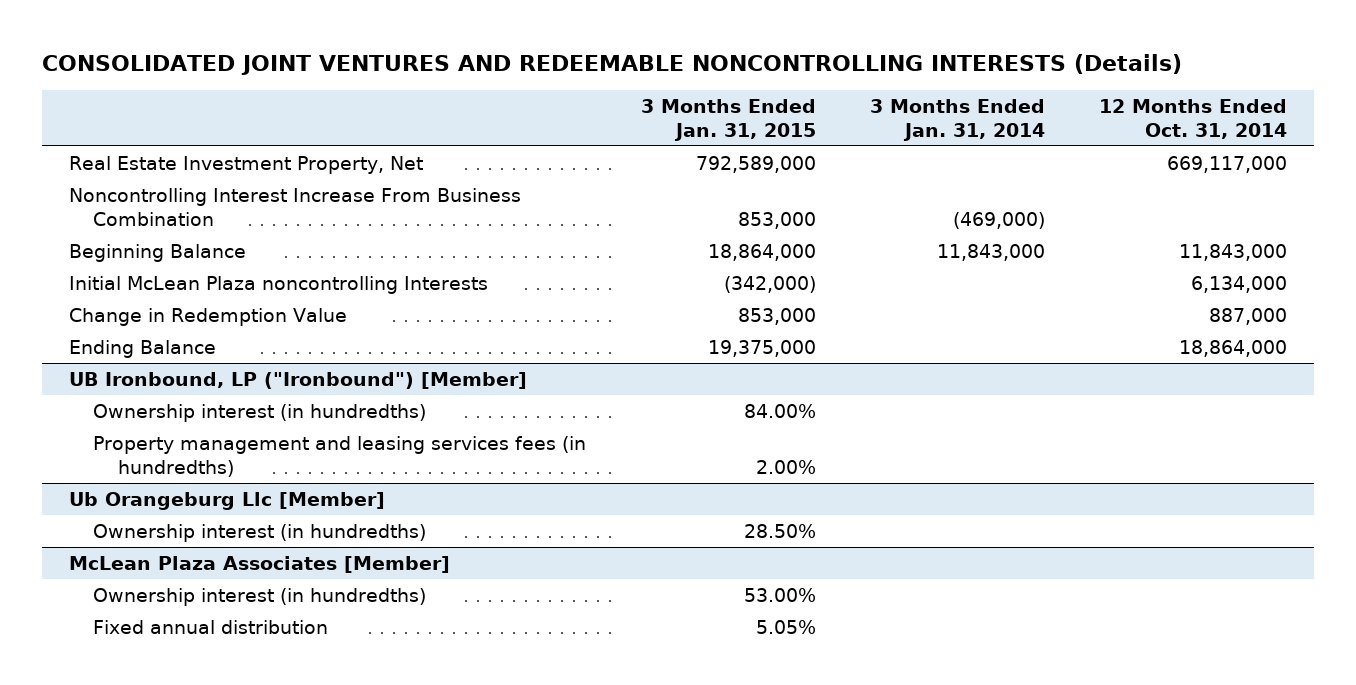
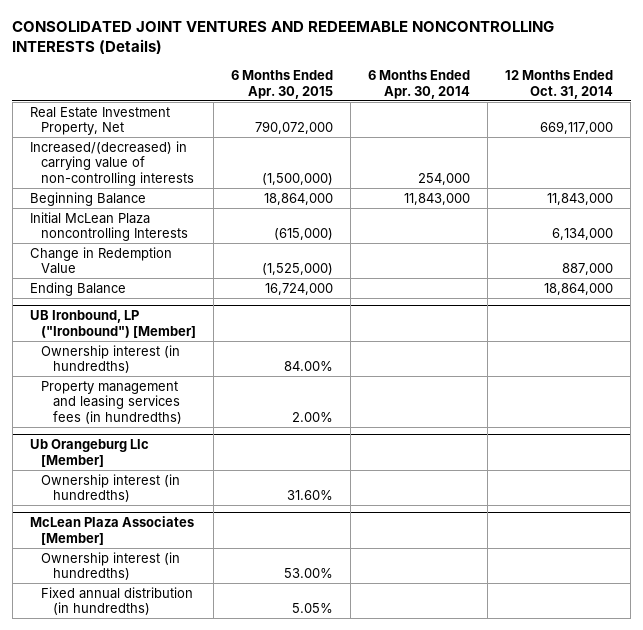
[640,98,816,141] 3 Months Ended Jan. 31, 2015 -> none
[869,98,1045,141] 3 Months Ended Jan. 31, 2014 -> none
none -> [231,69,334,99] 6 Months Ended Apr. 30, 2015
none -> [368,69,471,99] 6 Months Ended Apr. 30, 2014
[68,187,521,226] Noncontrolling Interest Increase From Business Combination -> [29,140,195,186] Increased/(decreased) in carrying value of non-controlling interests
[93,619,329,634] Fixed annual distribution -> [41,586,194,616] Fixed annual distribution (in hundredths)

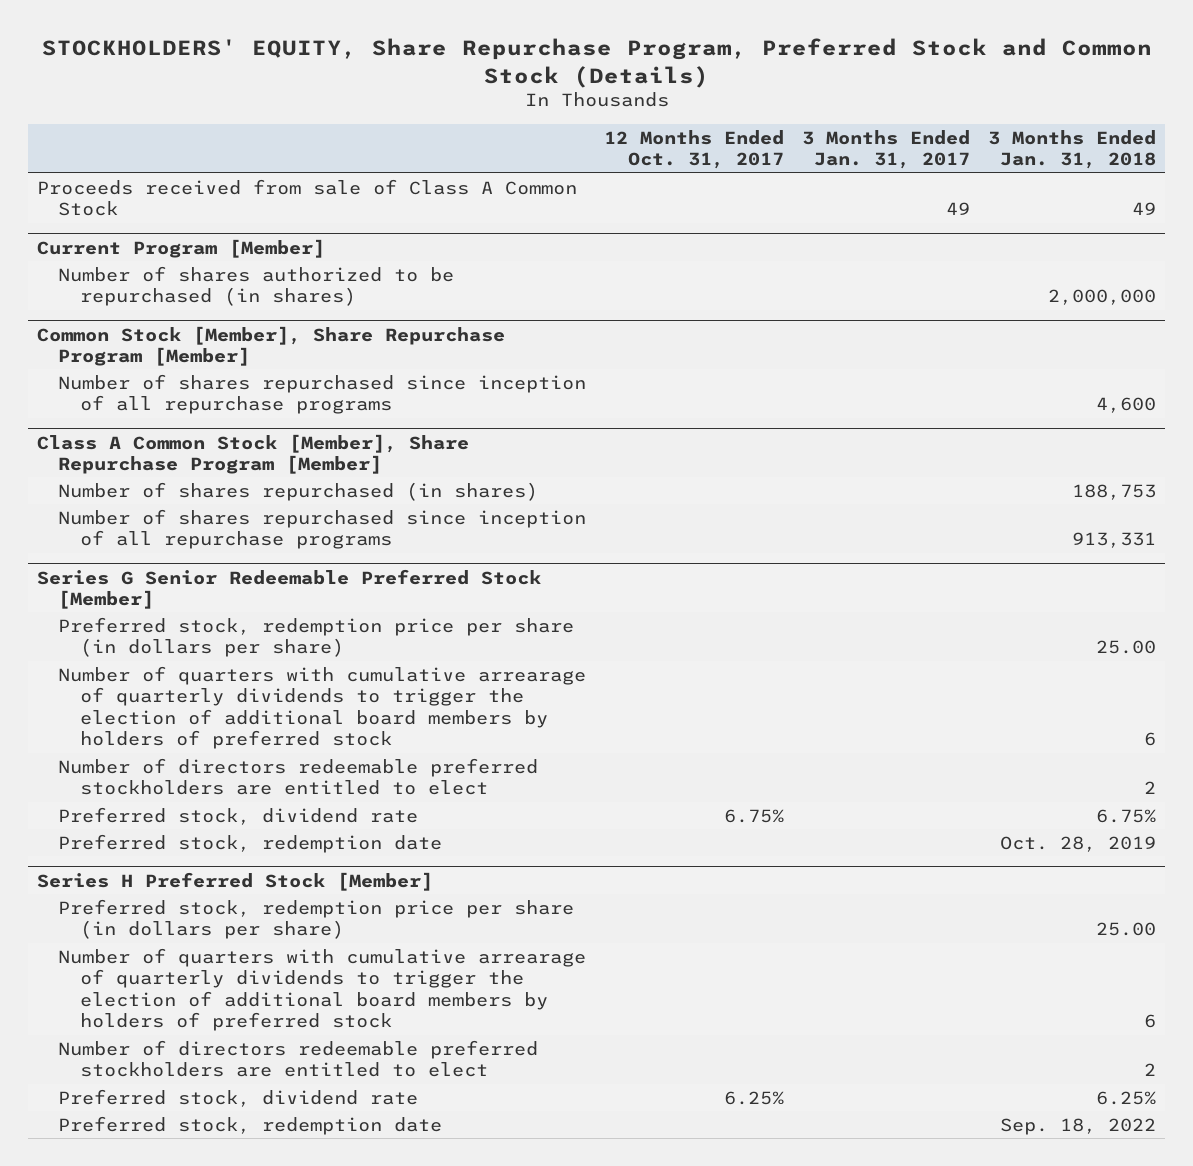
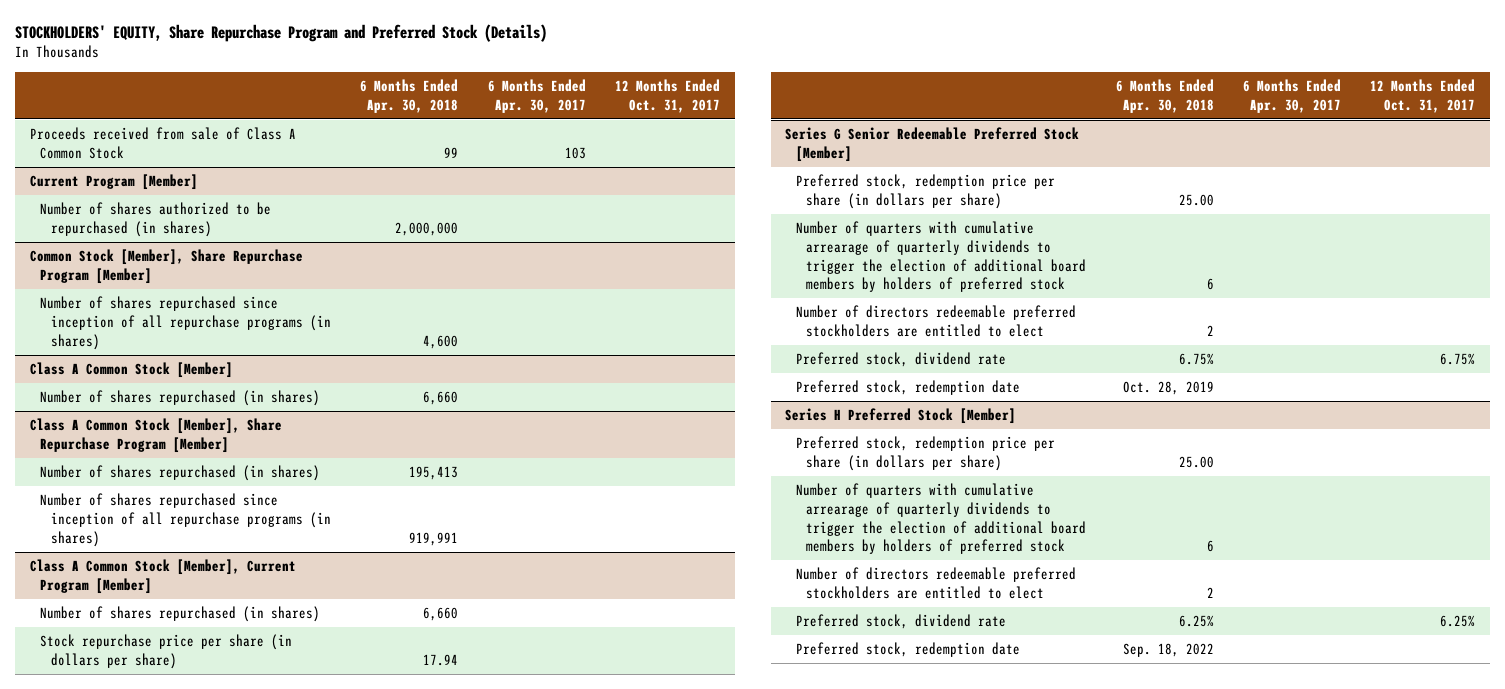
[41,38,1152,88] STOCKHOLDERS' EQUITY, Share Repurchase Program, Preferred Stock and Common Stock (Details) -> [15,23,548,42] STOCKHOLDERS' EQUITY, Share Repurchase Program and Preferred Stock (Details)
[802,129,971,170] 3 Months Ended Jan. 31, 2017 -> none
[988,129,1157,170] 3 Months Ended Jan. 31, 2018 -> none
none -> [360,78,459,113] 6 Months Ended Apr. 30, 2018
none -> [487,78,586,113] 6 Months Ended Apr. 30, 2017
[58,373,587,415] Number of shares repurchased since inception of all repurchase programs -> [40,296,331,350] Number of shares repurchased since inception of all repurchase programs (in shares)
none -> [29,362,233,379] Class A Common Stock [Member]
none -> [40,390,321,407] Number of shares repurchased (in shares)
[58,508,587,550] Number of shares repurchased since inception of all repurchase programs -> [40,493,331,547] Number of shares repurchased since inception of all repurchase programs (in shares)
none -> [29,559,296,594] Class A Common Stock [Member], Current Program [Member]
none -> [40,606,321,623] Number of shares repurchased (in shares)
none -> [40,634,293,669] Stock repurchase price per share (in dollars per share)

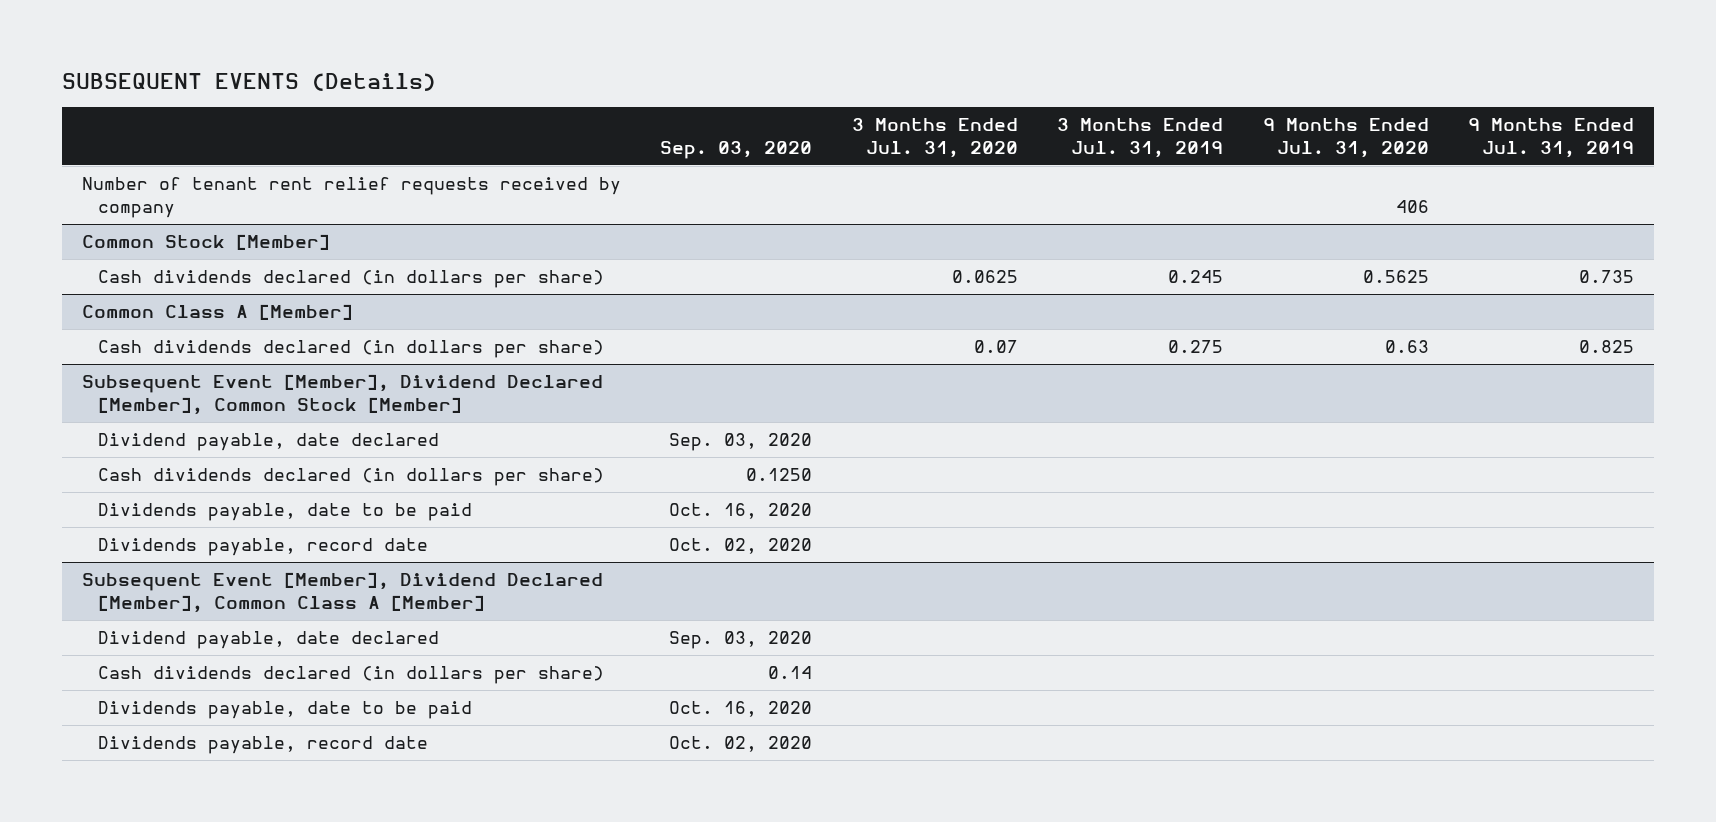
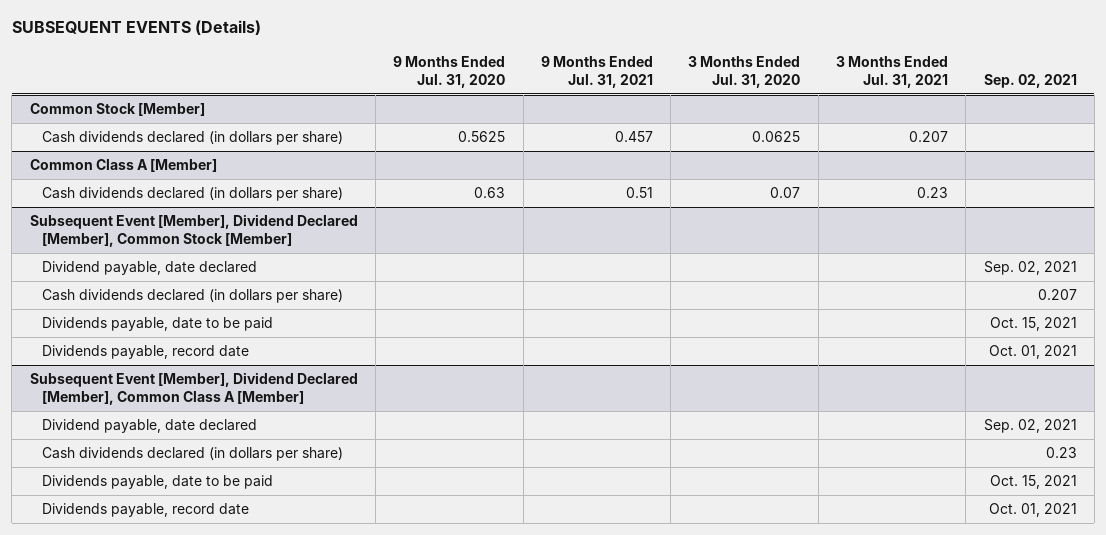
[660,140,813,159] Sep. 03, 2020 -> none
[1057,118,1224,158] 3 Months Ended Jul. 31, 2019 -> none
[1468,118,1635,158] 9 Months Ended Jul. 31, 2019 -> none
none -> [540,55,653,88] 9 Months Ended Jul. 31, 2021
none -> [835,55,948,88] 3 Months Ended Jul. 31, 2021
none -> [983,73,1077,88] Sep. 02, 2021
[81,177,621,218] Number of tenant rent relief requests received by company -> none

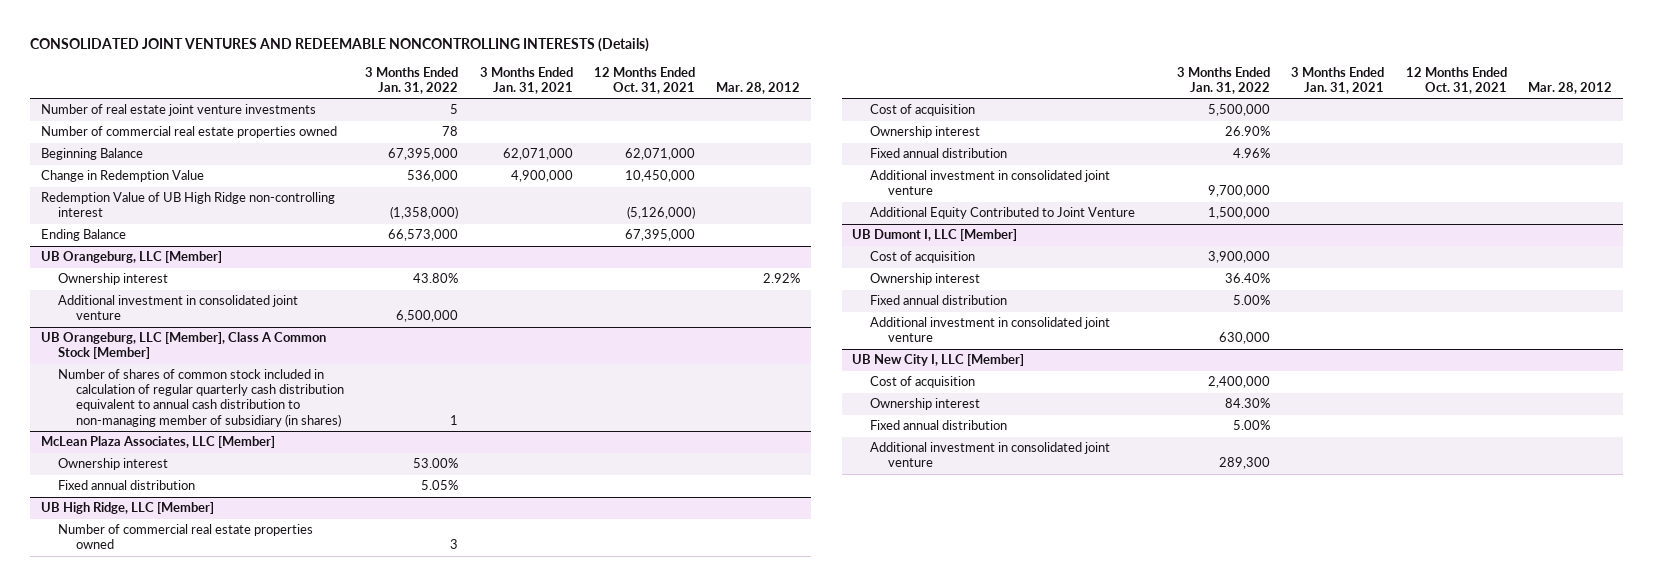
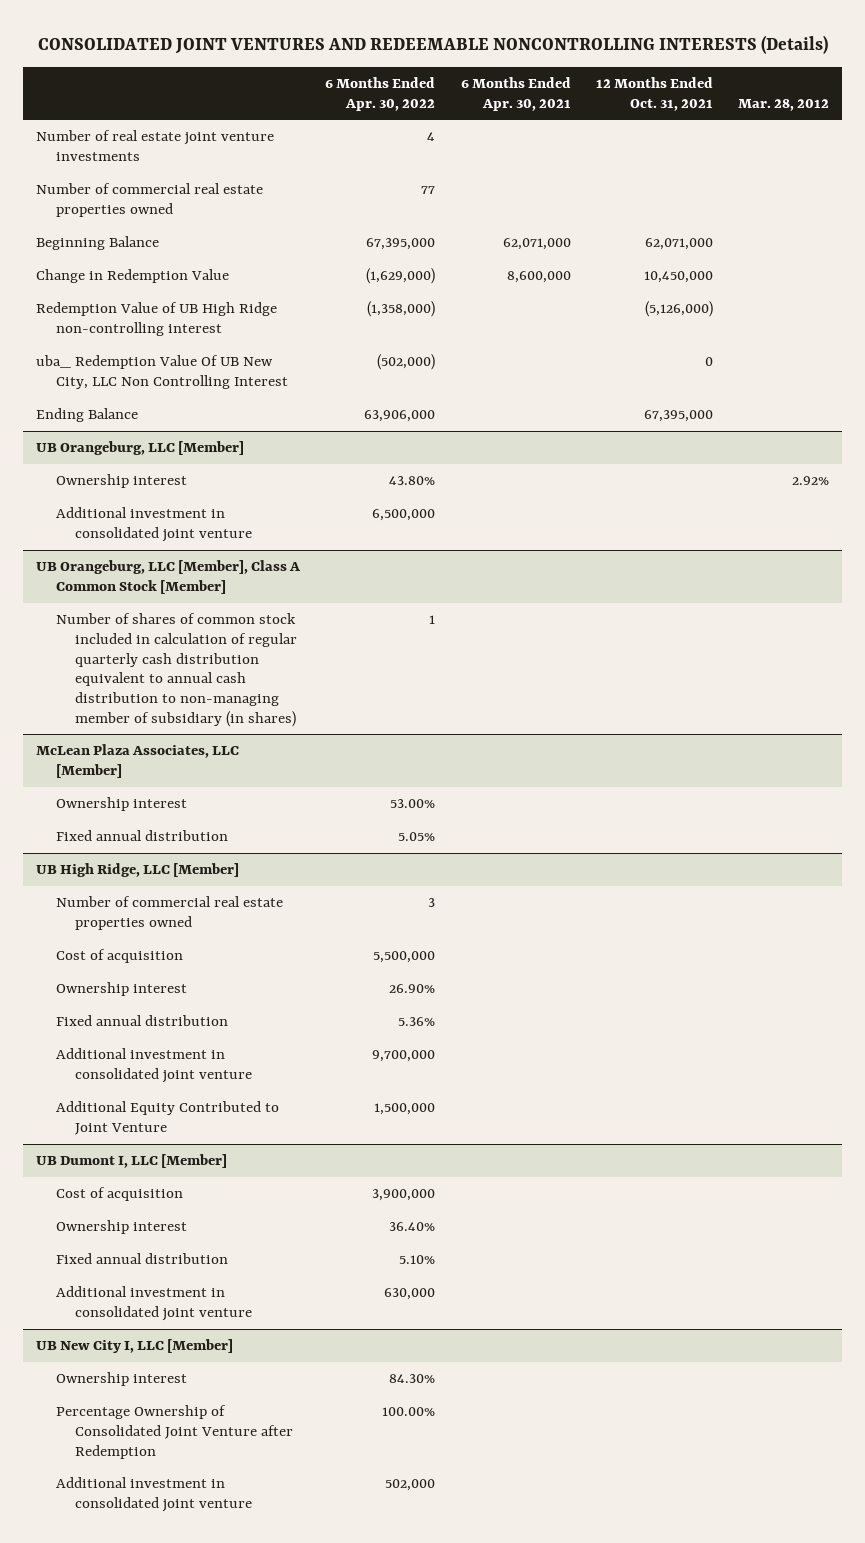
[365,66,459,94] 3 Months Ended Jan. 31, 2022 -> none
[479,66,573,94] 3 Months Ended Jan. 31, 2021 -> none
none -> [325,77,436,111] 6 Months Ended Apr. 30, 2022
none -> [460,77,571,111] 6 Months Ended Apr. 30, 2021
none -> [36,355,288,389] uba_ Redemption Value Of UB New City, LLC Non Controlling Interest
[870,376,976,389] Cost of acquisition -> none
[870,420,1008,431] Fixed annual distribution -> none
none -> [55,1405,294,1459] Percentage Ownership of Consolidated Joint Venture after Redemption

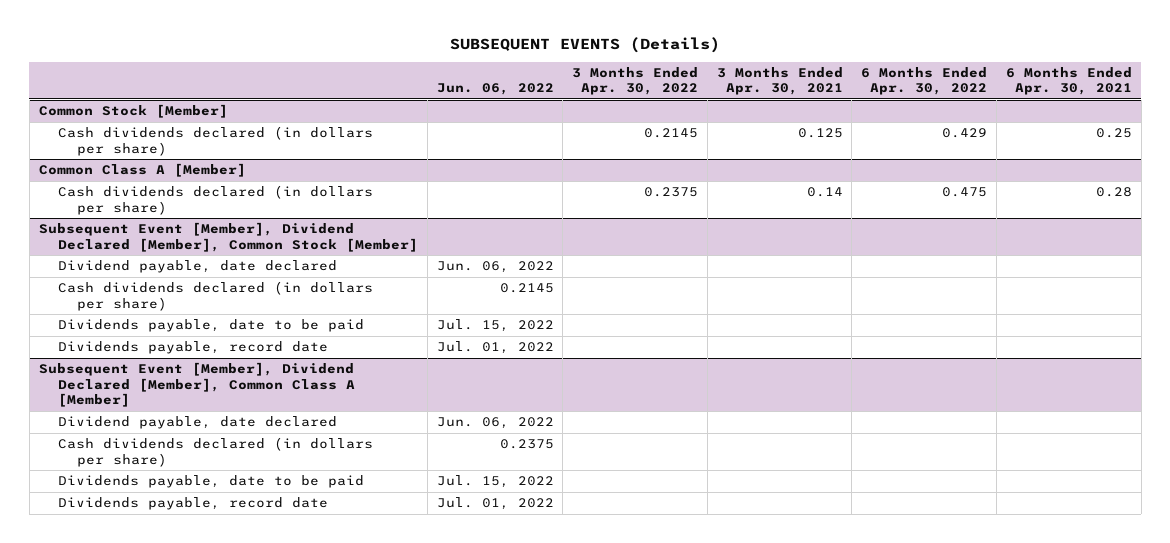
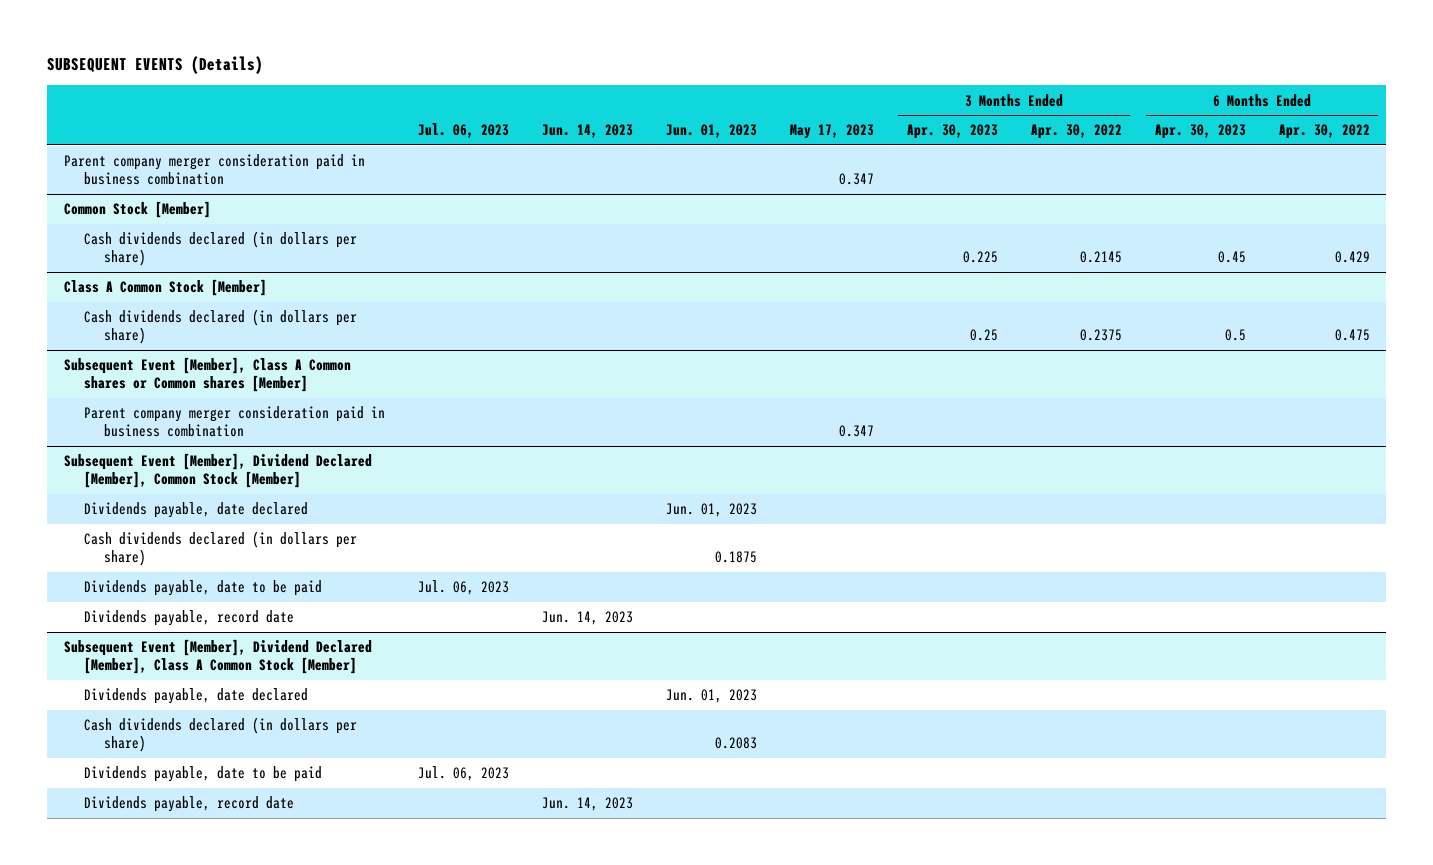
[436,83,554,96] Jun. 06, 2022 -> none
[716,66,843,96] 3 Months Ended Apr. 30, 2021 -> none
[1005,66,1132,96] 6 Months Ended Apr. 30, 2021 -> none
none -> [417,123,509,139] Jul. 06, 2023
none -> [541,124,633,139] Jun. 14, 2023
none -> [665,124,757,139] Jun. 01, 2023
none -> [789,124,874,140] May 17, 2023
none -> [906,124,998,140] Apr. 30, 2023
none -> [1154,124,1246,140] Apr. 30, 2023
none -> [63,154,365,186] Parent company merger consideration paid in business combination
[38,163,246,178] Common Class A [Member] -> [63,279,267,297] Class A Common Stock [Member]
none -> [63,357,351,393] Subsequent Event [Member], Class A Common shares or Common shares [Member]
none -> [83,406,385,438] Parent company merger consideration paid in business combination
[57,260,337,274] Dividend payable, date declared -> [83,502,308,519] Dividends payable, date declared
[38,362,355,408] Subsequent Event [Member], Dividend Declared [Member], Common Class A [Member] -> [63,639,372,675] Subsequent Event [Member], Dividend Declared [Member], Class A Common Stock [Member]
[57,416,337,430] Dividend payable, date declared -> [83,688,308,705] Dividends payable, date declared

